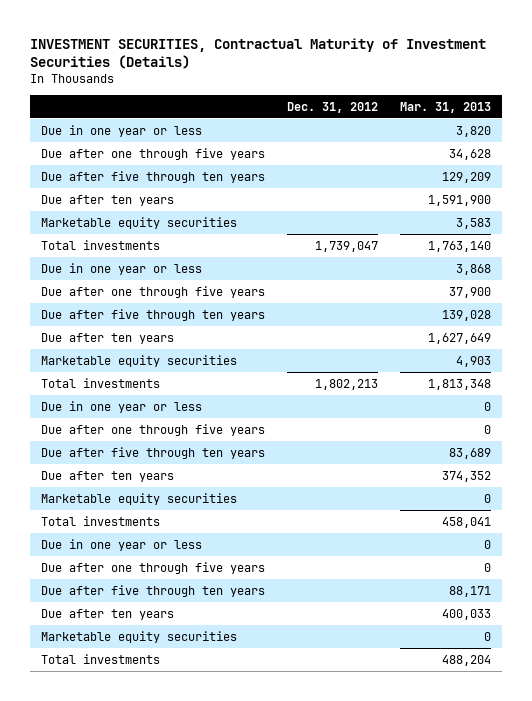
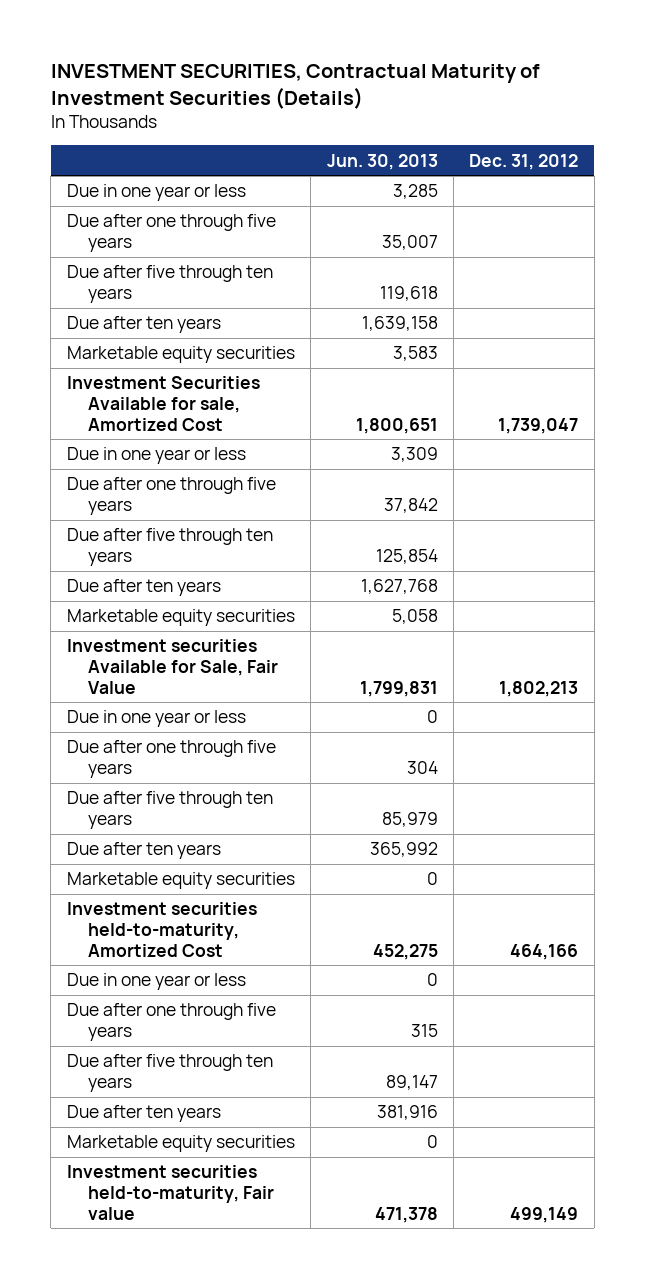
[399,102,491,114] Mar. 31, 2013 -> none
none -> [326,153,438,170] Jun. 30, 2013
[41,239,161,250] Total investments -> [66,376,260,431] Investment Securities Available for sale, Amortized Cost
[41,377,161,388] Total investments -> [66,639,278,694] Investment securities Available for Sale, Fair Value
[41,515,161,526] Total investments -> none
none -> [66,902,257,957] Investment securities held-to-maturity, Amortized Cost
[41,653,161,664] Total investments -> none
none -> [66,1165,274,1220] Investment securities held-to-maturity, Fair value

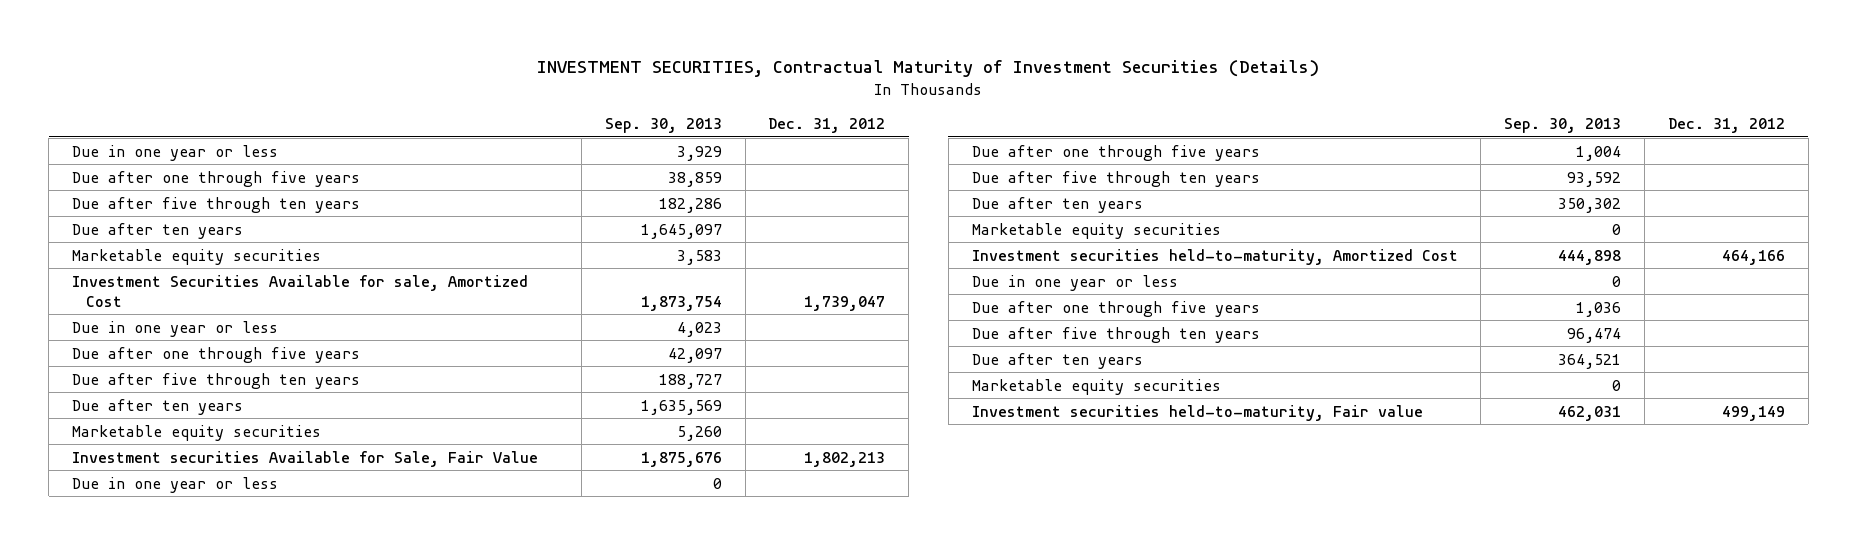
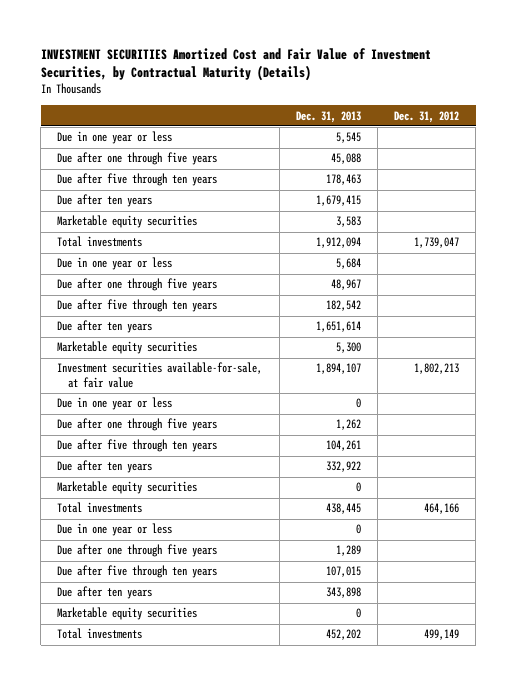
[537,60,1320,78] INVESTMENT SECURITIES, Contractual Maturity of Investment Securities (Details) -> [40,48,431,82] INVESTMENT SECURITIES Amortized Cost and Fair Value of Investment Securities, by Contractual Maturity (Details)
[604,117,722,133] Sep. 30, 2013 -> none
none -> [295,110,361,123] Dec. 31, 2013
[71,274,528,307] Investment Securities Available for sale, Amortized Cost -> [57,236,143,248] Total investments
[71,450,538,467] Investment securities Available for Sale, Fair Value -> [57,362,263,388] Investment securities available-for-sale, at fair value
[971,248,1458,265] Investment securities held-to-maturity, Amortized Cost -> [57,502,143,514] Total investments
[971,404,1423,421] Investment securities held-to-maturity, Fair value -> [57,628,143,640] Total investments

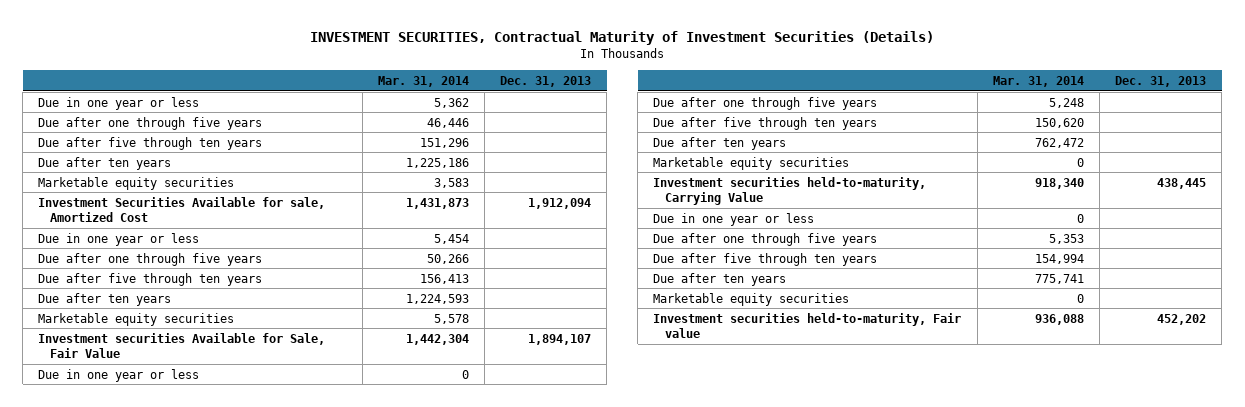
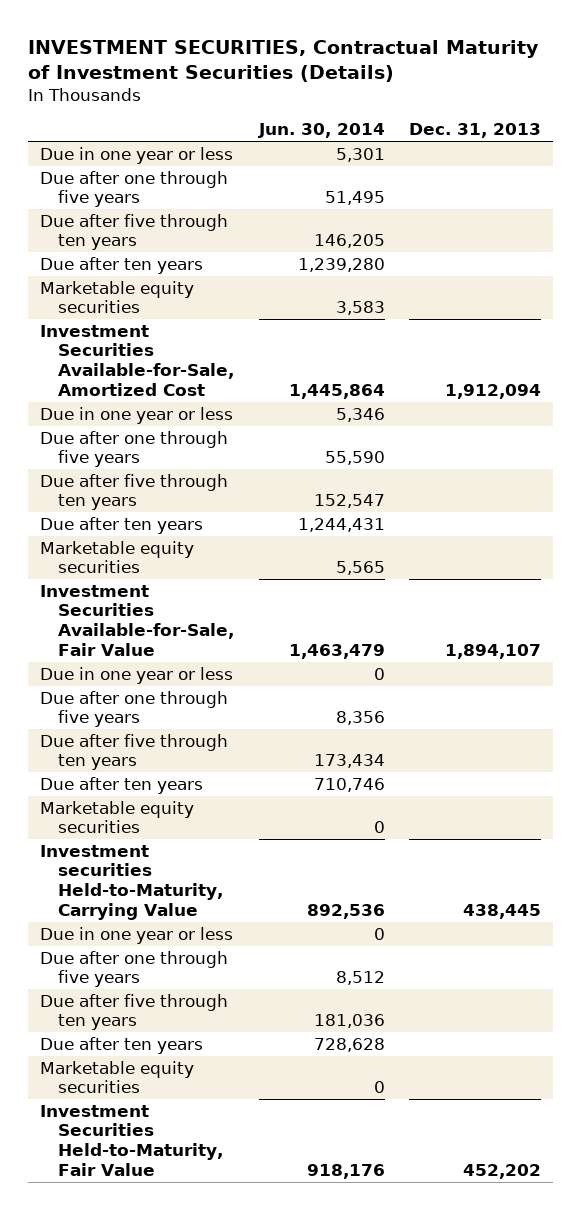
[377,76,469,88] Mar. 31, 2014 -> none
none -> [257,123,385,139] Jun. 30, 2014
[38,196,326,222] Investment Securities Available for sale, Amortized Cost -> [40,324,235,396] Investment Securities Available-for-Sale, Amortized Cost
[38,332,326,358] Investment securities Available for Sale, Fair Value -> [40,584,235,656] Investment Securities Available-for-Sale, Fair Value
[653,176,927,205] Investment securities held-to-maturity, Carrying Value -> [40,844,224,920] Investment securities Held-to-Maturity, Carrying Value
[653,312,962,338] Investment securities held-to-maturity, Fair value -> [40,1104,224,1176] Investment Securities Held-to-Maturity, Fair Value

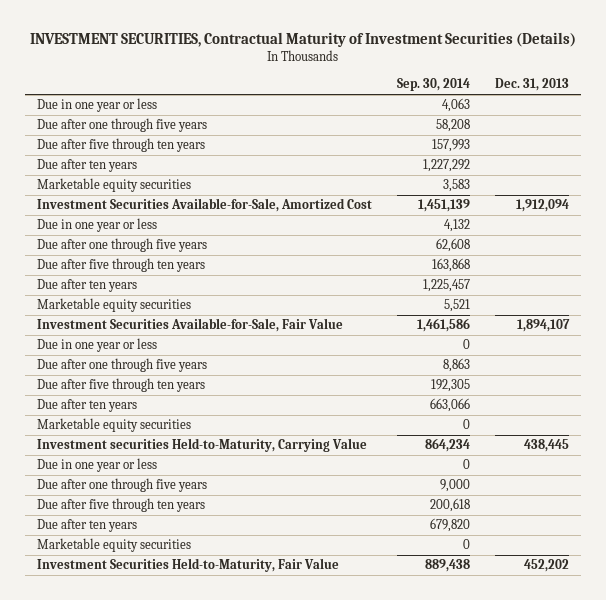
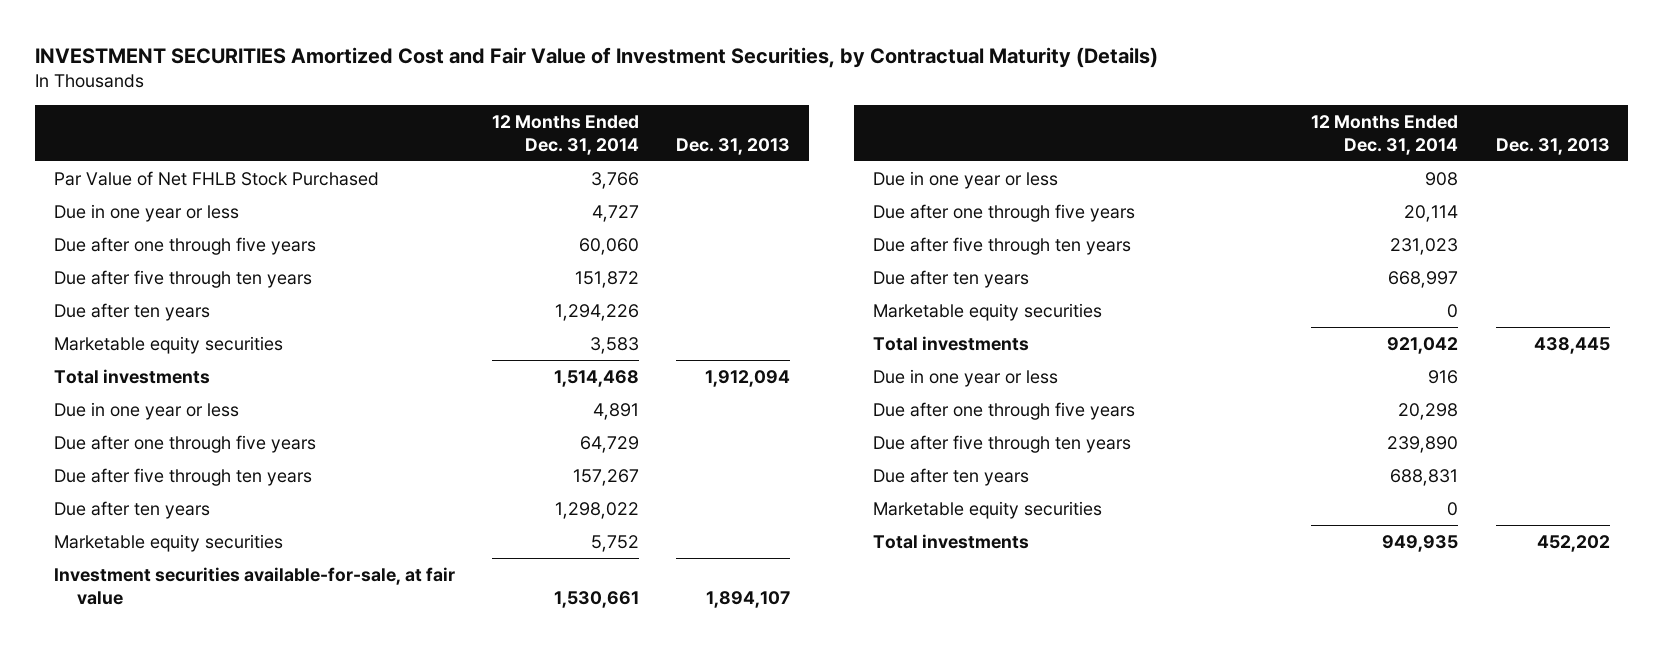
[30,32,577,48] INVESTMENT SECURITIES, Contractual Maturity of Investment Securities (Details) -> [35,47,1159,69] INVESTMENT SECURITIES Amortized Cost and Fair Value of Investment Securities, by Contractual Maturity (Details)
[397,78,471,92] Sep. 30, 2014 -> none
none -> [492,115,640,155] 12 Months Ended Dec. 31, 2014
none -> [53,170,379,186] Par Value of Net FHLB Stock Purchased
[37,198,373,213] Investment Securities Available-for-Sale, Amortized Cost -> [53,368,210,384] Total investments
[37,318,344,333] Investment Securities Available-for-Sale, Fair Value -> [53,566,455,605] Investment securities available-for-sale, at fair value
[37,438,368,453] Investment securities Held-to-Maturity, Carrying Value -> [872,335,1029,351] Total investments
[37,558,340,573] Investment Securities Held-to-Maturity, Fair Value -> [872,533,1029,549] Total investments

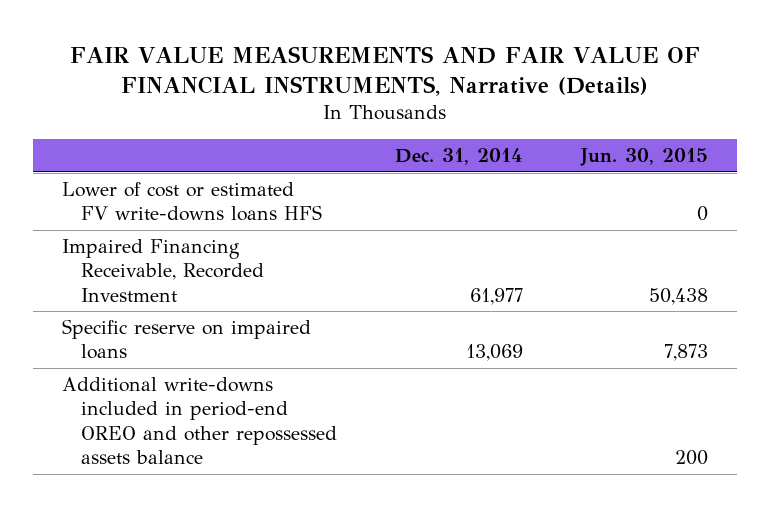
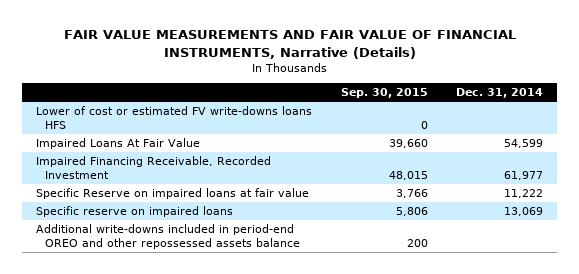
[579,147,708,166] Jun. 30, 2015 -> none
none -> [340,88,428,99] Sep. 30, 2015
none -> [36,138,201,150] Impaired Loans At Fair Value
none -> [36,188,310,200] Specific Reserve on impaired loans at fair value

